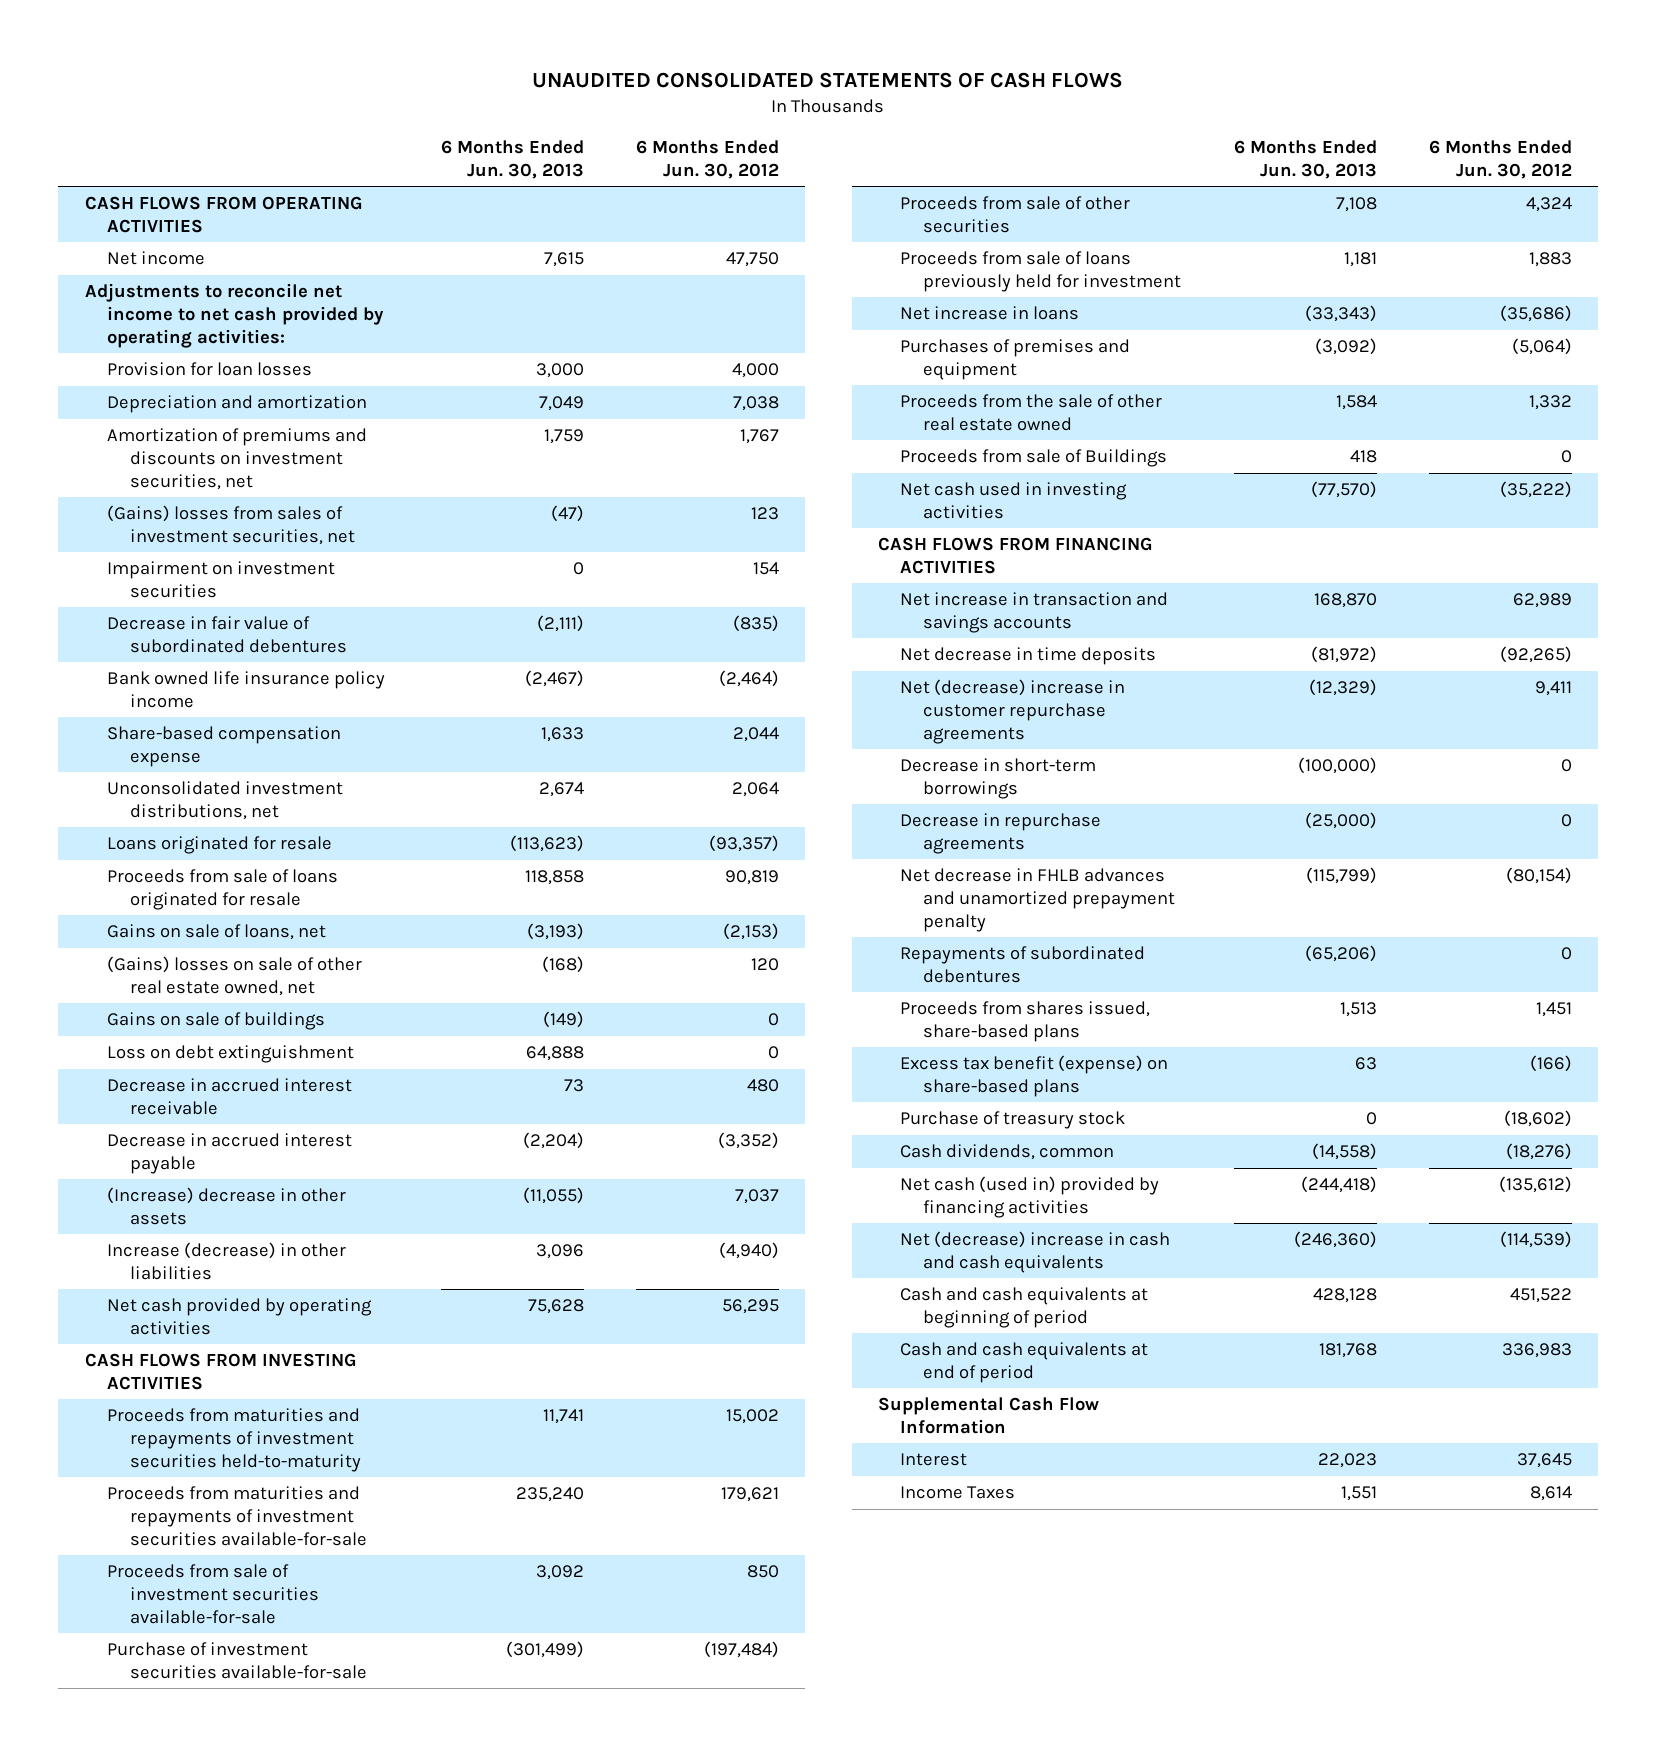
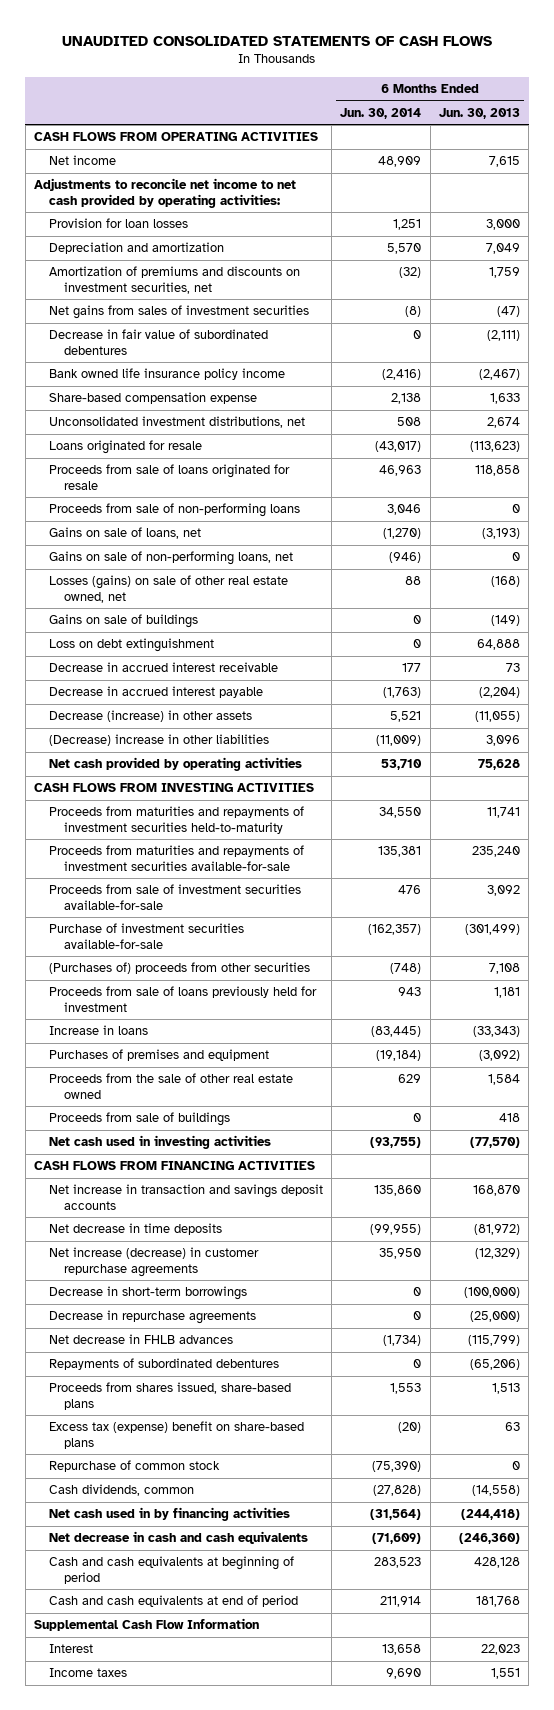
[636,139,780,179] 6 Months Ended Jun. 30, 2012 -> none
none -> [340,107,422,119] Jun. 30, 2014
[107,561,336,598] Impairment on investment securities -> none
[107,505,356,545] (Gains) losses from sales of investment securities, net -> [49,305,310,320] Net gains from sales of investment securities
none -> [49,503,301,518] Proceeds from sale of non-performing loans
none -> [49,551,294,566] Gains on sale of non-performing loans, net
[107,956,363,996] (Gains) losses on sale of other real estate owned, net -> [49,575,289,603] Losses (gains) on sale of other real estate owned, net
[107,1187,347,1225] (Increase) decrease in other assets -> [49,710,253,723] Decrease (increase) in other assets
[107,1242,347,1280] Increase (decrease) in other liabilities -> [49,734,270,747] (Decrease) increase in other liabilities
[900,196,1131,233] Proceeds from sale of other securities -> [49,962,311,975] (Purchases of) proceeds from other securities
[900,306,1080,321] Net increase in loans -> [49,1025,149,1036] Increase in loans
[900,449,1168,468] Proceeds from sale of Buildings -> [49,1112,231,1127] Proceeds from sale of buildings
[900,592,1169,633] Net increase in transaction and savings accounts -> [49,1184,324,1210] Net increase in transaction and savings deposit accounts
[900,679,1126,744] Net (decrease) increase in customer repurchase agreements -> [49,1247,260,1277] Net increase (decrease) in customer repurchase agreements
[900,868,1176,932] Net decrease in FHLB advances and unamortized prepayment penalty -> [49,1334,234,1345] Net decrease in FHLB advances
[900,1111,1126,1130] Purchase of treasury stock -> none
[900,1055,1169,1097] Excess tax benefit (expense) on share-based plans -> [49,1421,305,1449] Excess tax (expense) benefit on share-based plans
none -> [49,1460,221,1473] Repurchase of common stock
[900,1176,1160,1218] Net cash (used in) provided by financing activities -> [49,1507,291,1522] Net cash used in by financing activities
[900,1231,1171,1273] Net (decrease) increase in cash and cash equivalents -> [49,1531,309,1545] Net decrease in cash and cash equivalents
[900,1486,1016,1500] Income Taxes -> [49,1668,128,1678] Income taxes

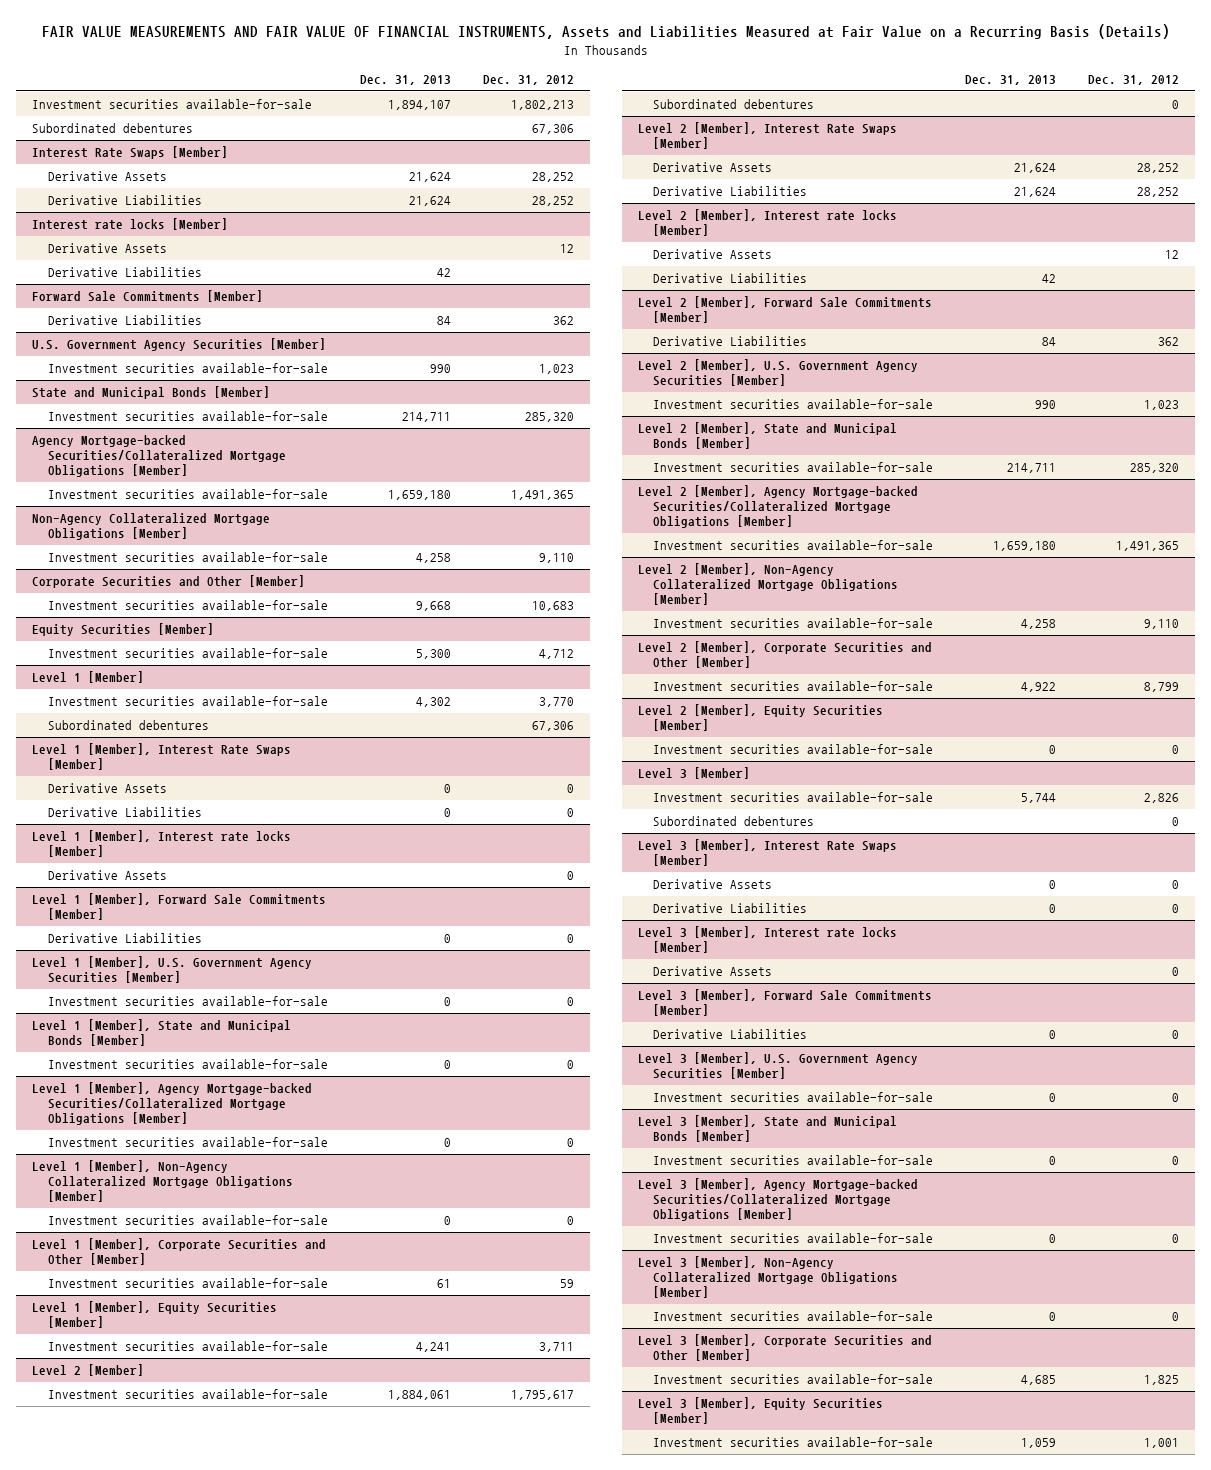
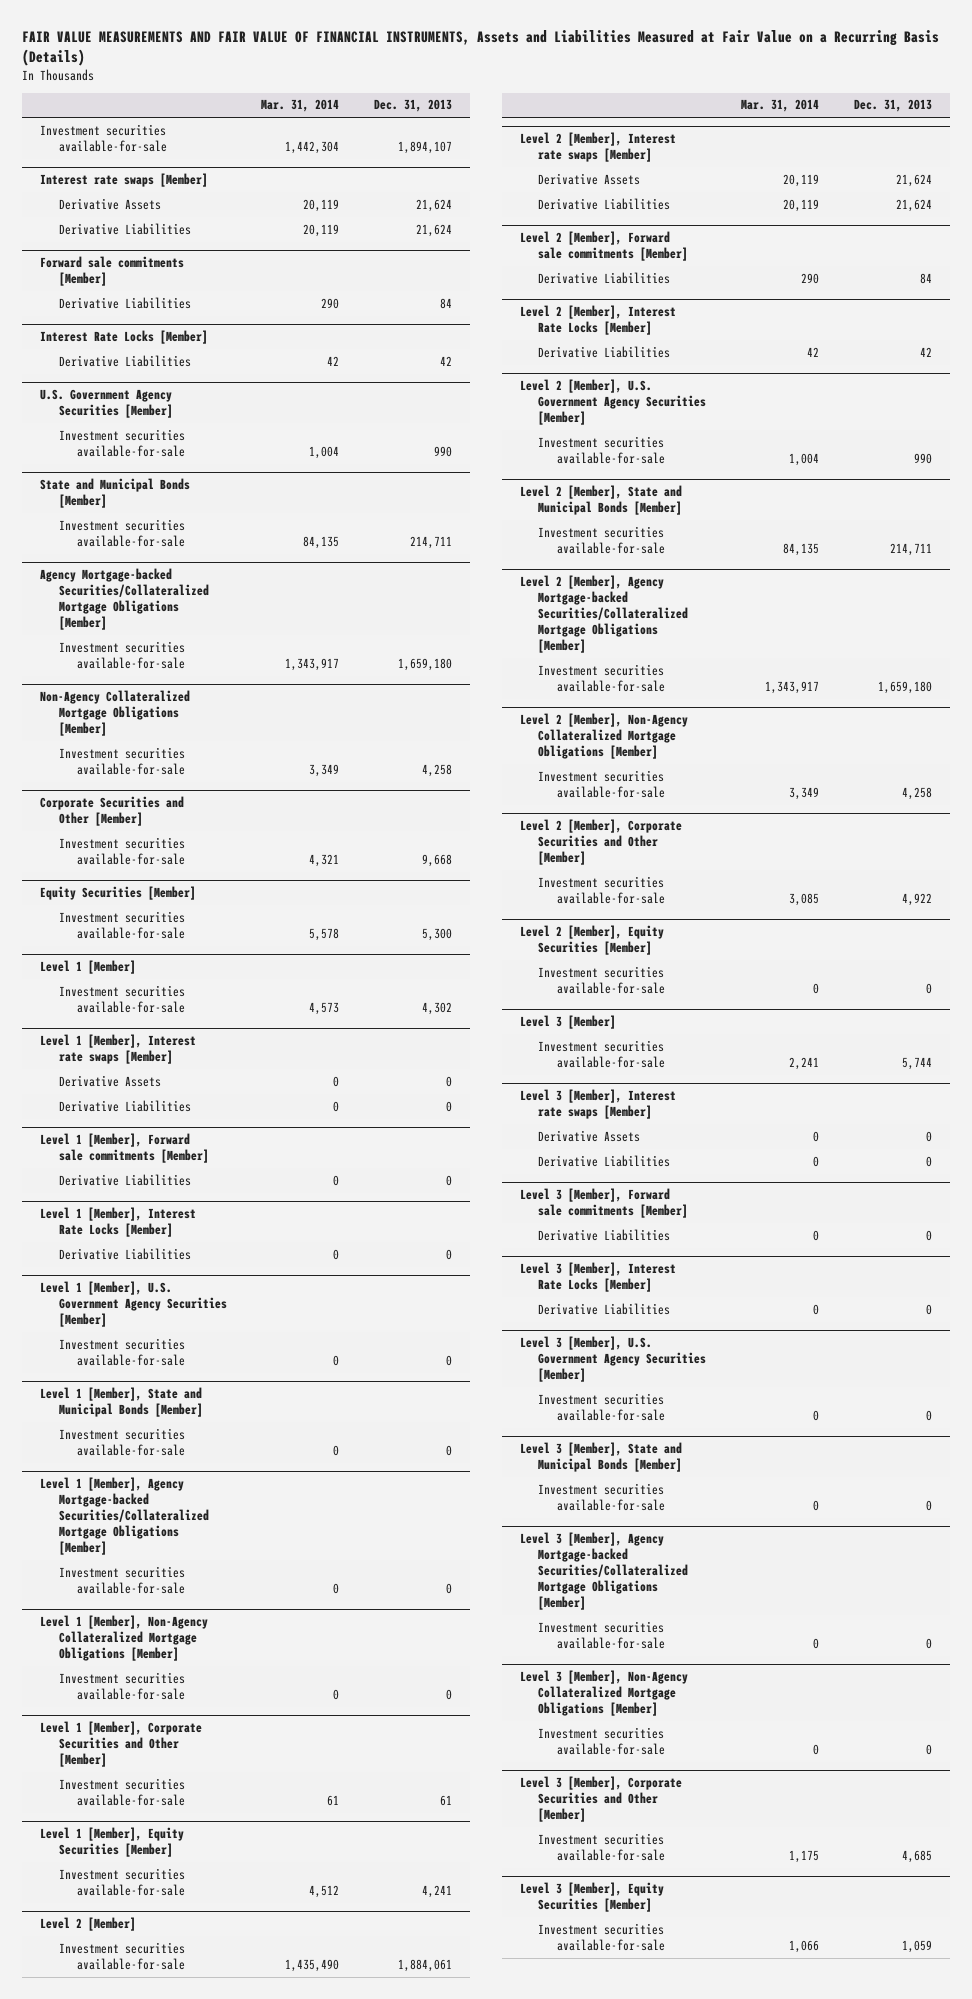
[482,74,574,85] Dec. 31, 2012 -> none
none -> [261,99,340,113] Mar. 31, 2014
[32,123,194,134] Subordinated debentures -> none
[32,146,229,160] Interest Rate Swaps [Member] -> [39,172,208,187] Interest rate swaps [Member]
[32,218,229,231] Interest rate locks [Member] -> none
[47,243,167,254] Derivative Assets -> none
[47,267,202,278] Derivative Liabilities -> none
[32,290,264,303] Forward Sale Commitments [Member] -> [39,255,184,287] Forward sale commitments [Member]
none -> [39,329,208,344] Interest Rate Locks [Member]
none -> [58,354,191,367] Derivative Liabilities
[47,720,209,731] Subordinated debentures -> none
[32,743,292,770] Level 1 [Member], Interest Rate Swaps [Member] -> [39,1033,196,1065] Level 1 [Member], Interest rate swaps [Member]
[32,830,292,857] Level 1 [Member], Interest rate locks [Member] -> none
[47,870,167,881] Derivative Assets -> none
[32,893,327,920] Level 1 [Member], Forward Sale Commitments [Member] -> [39,1132,209,1164] Level 1 [Member], Forward sale commitments [Member]
none -> [39,1206,196,1238] Level 1 [Member], Interest Rate Locks [Member]
none -> [58,1247,191,1260] Derivative Liabilities
[653,99,815,110] Subordinated debentures -> none
[637,122,897,149] Level 2 [Member], Interest Rate Swaps [Member] -> [519,131,676,163] Level 2 [Member], Interest rate swaps [Member]
[637,209,897,236] Level 2 [Member], Interest rate locks [Member] -> none
[653,249,773,260] Derivative Assets -> none
[653,273,808,284] Derivative Liabilities -> none
[637,296,932,323] Level 2 [Member], Forward Sale Commitments [Member] -> [519,230,689,262] Level 2 [Member], Forward sale commitments [Member]
none -> [519,304,676,336] Level 2 [Member], Interest Rate Locks [Member]
none -> [538,345,671,358] Derivative Liabilities
[653,816,815,827] Subordinated debentures -> none
[637,839,897,866] Level 3 [Member], Interest Rate Swaps [Member] -> [519,1088,676,1120] Level 3 [Member], Interest rate swaps [Member]
[637,926,897,953] Level 3 [Member], Interest rate locks [Member] -> none
[653,966,773,977] Derivative Assets -> none
[637,989,932,1016] Level 3 [Member], Forward Sale Commitments [Member] -> [519,1187,689,1219] Level 3 [Member], Forward sale commitments [Member]
none -> [519,1261,676,1293] Level 3 [Member], Interest Rate Locks [Member]
none -> [538,1302,671,1315] Derivative Liabilities

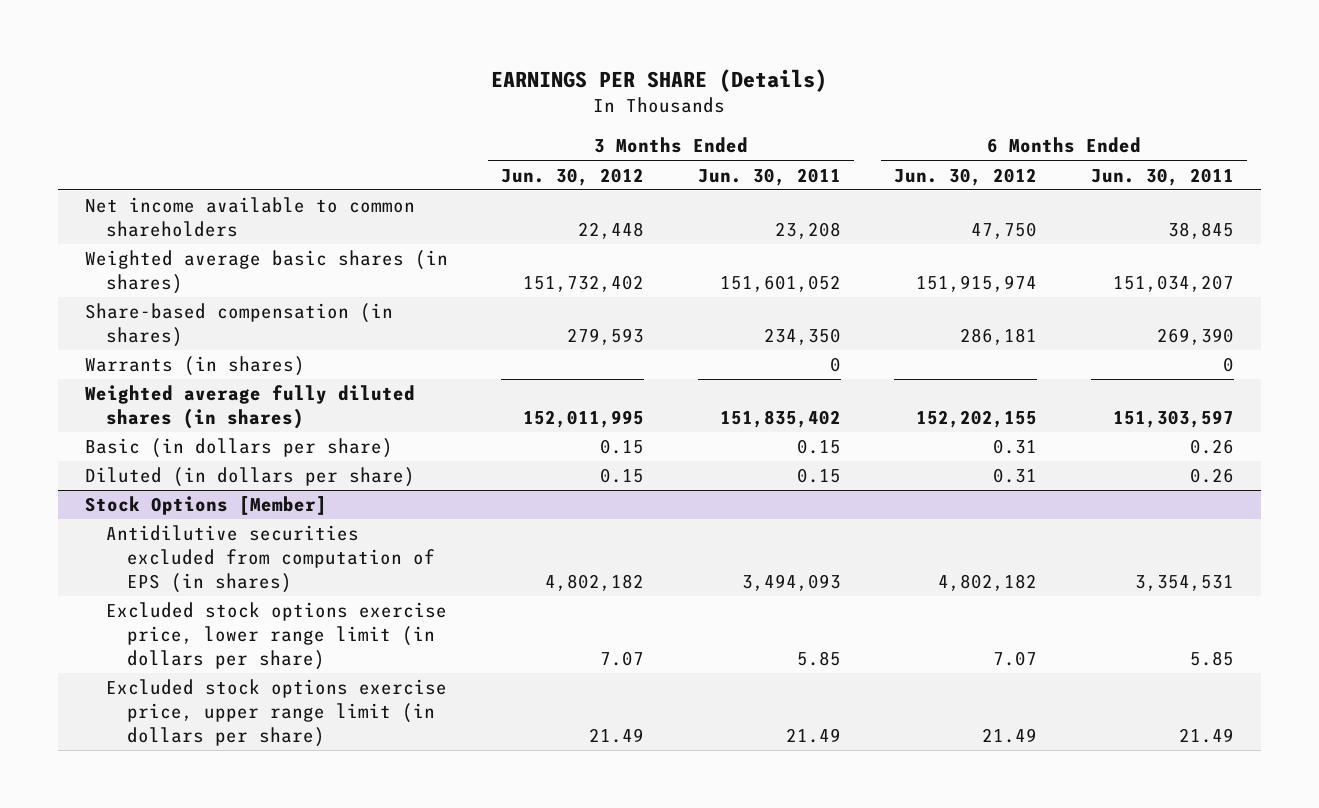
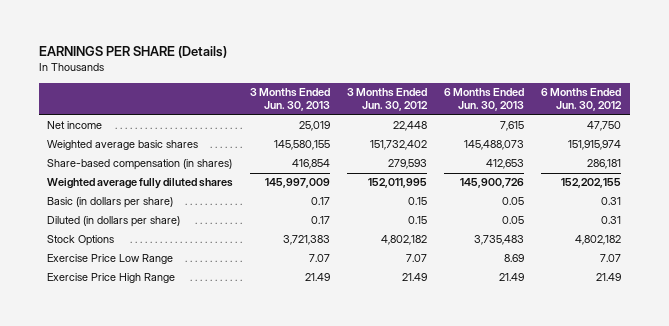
[697,167,841,186] Jun. 30, 2011 -> none
[1090,167,1234,186] Jun. 30, 2011 -> none
none -> [250,87,331,112] 3 Months Ended Jun. 30, 2013
none -> [444,87,525,112] 6 Months Ended Jun. 30, 2013
[85,197,416,238] Net income available to common shareholders -> [47,121,103,130] Net income
[85,250,449,295] Weighted average basic shares (in shares) -> [47,140,199,151] Weighted average basic shares
[85,356,306,377] Warrants (in shares) -> none
[85,385,416,430] Weighted average fully diluted shares (in shares) -> [47,178,234,190] Weighted average fully diluted shares
[85,496,328,516] Stock Options [Member] -> none
[105,525,435,594] Antidilutive securities excluded from computation of EPS (in shares) -> [47,235,115,247] Stock Options
[105,602,447,671] Excluded stock options exercise price, lower range limit (in dollars per share) -> [47,254,174,265] Exercise Price Low Range
[105,679,447,748] Excluded stock options exercise price, upper range limit (in dollars per share) -> [47,273,176,284] Exercise Price High Range

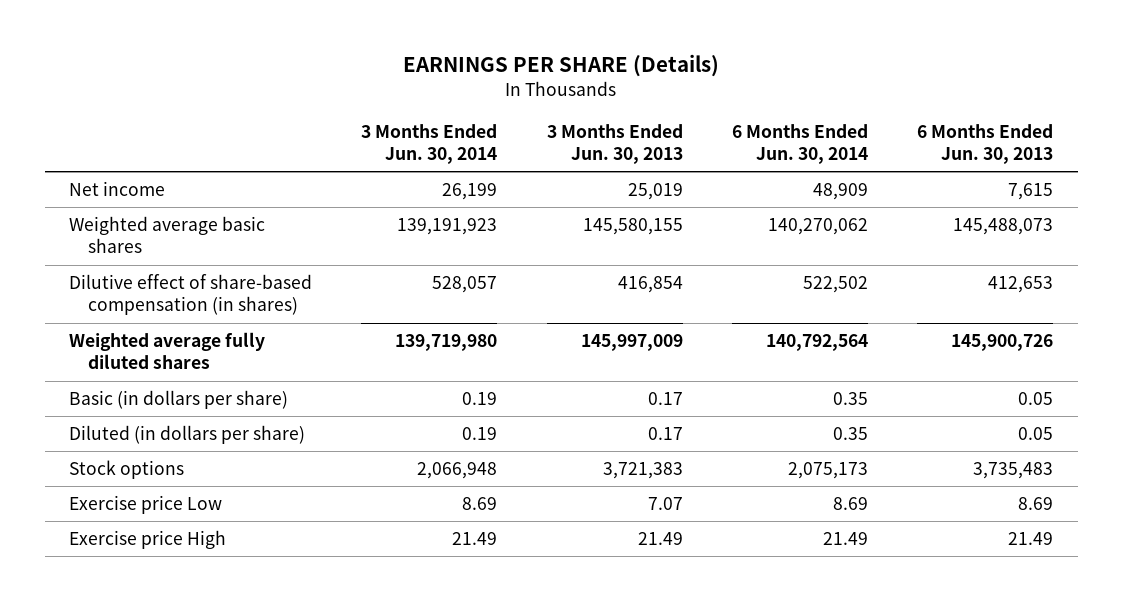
[347,87,429,112] 3 Months Ended Jun. 30, 2012 -> none
[541,87,623,112] 6 Months Ended Jun. 30, 2012 -> none
none -> [361,123,498,165] 3 Months Ended Jun. 30, 2014
none -> [731,123,868,165] 6 Months Ended Jun. 30, 2014
[47,159,233,171] Share-based compensation (in shares) -> [69,274,313,316] Dilutive effect of share-based compensation (in shares)
[47,235,115,247] Stock Options -> [69,460,185,480] Stock options
[47,254,174,265] Exercise Price Low Range -> [69,495,223,515] Exercise price Low
[47,273,176,284] Exercise Price High Range -> [69,530,227,550] Exercise price High

